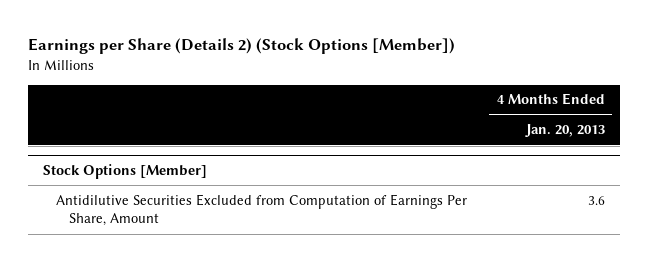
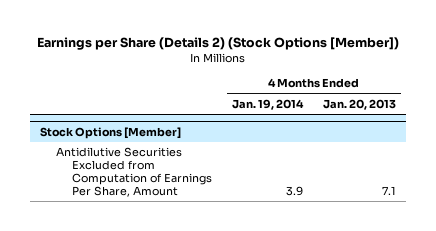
none -> [231,98,304,110] Jan. 19, 2014
[587,195,605,205] 3.6 -> [382,185,397,195] 7.1

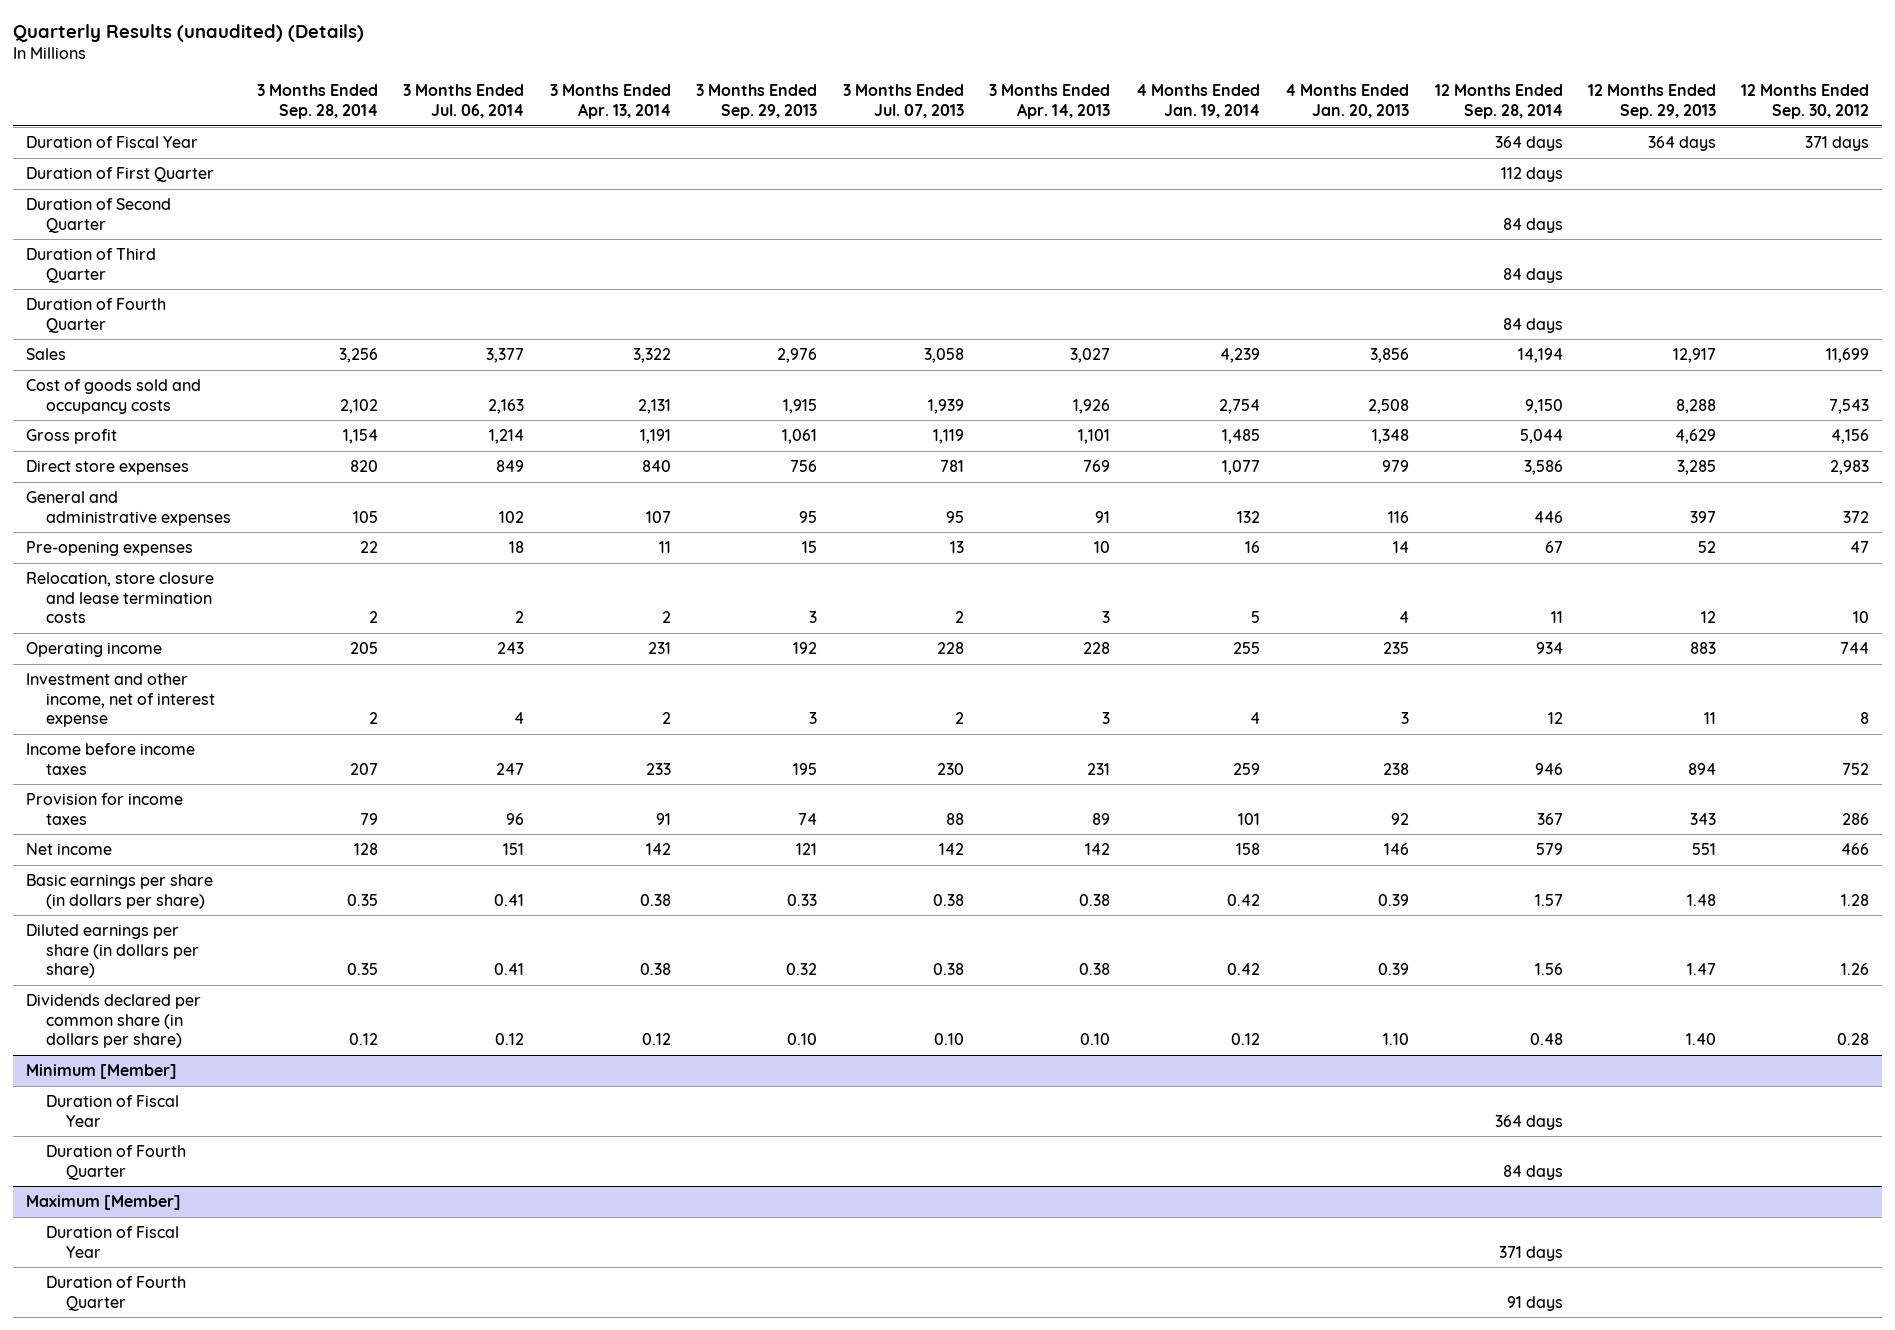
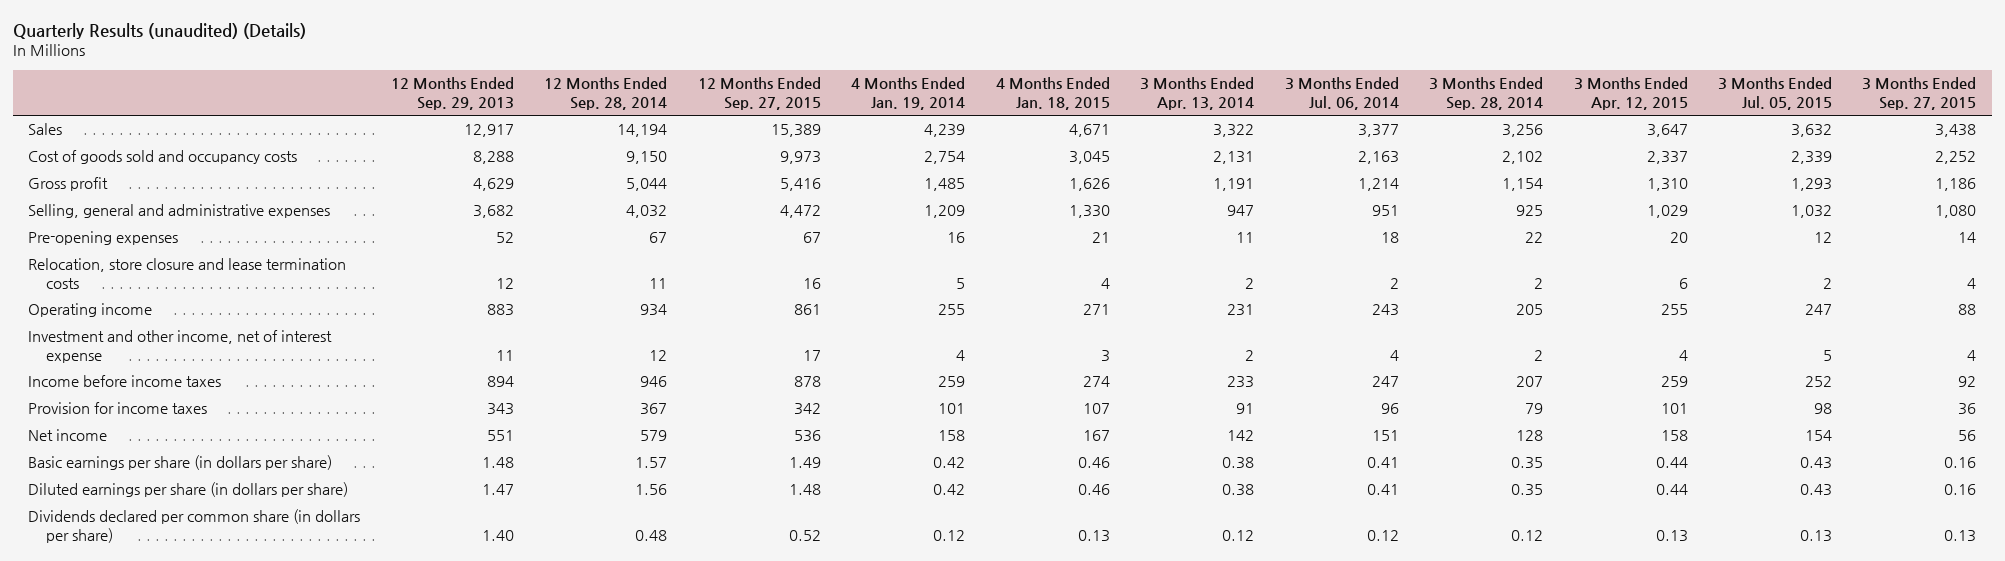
[696,84,818,120] 3 Months Ended Sep. 29, 2013 -> none
[842,84,964,119] 3 Months Ended Jul. 07, 2013 -> none
[989,84,1111,120] 3 Months Ended Apr. 14, 2013 -> none
[1285,84,1410,119] 4 Months Ended Jan. 20, 2013 -> none
[1741,84,1870,120] 12 Months Ended Sep. 30, 2012 -> none
none -> [697,77,821,110] 12 Months Ended Sep. 27, 2015
none -> [995,77,1110,110] 4 Months Ended Jan. 18, 2015
none -> [1573,77,1688,110] 3 Months Ended Apr. 12, 2015
none -> [1717,77,1832,110] 3 Months Ended Jul. 05, 2015
none -> [1862,77,1977,110] 3 Months Ended Sep. 27, 2015
[25,136,198,149] Duration of Fiscal Year -> none
[25,167,214,183] Duration of First Quarter -> none
[25,198,171,233] Duration of Second Quarter -> none
[25,248,156,283] Duration of Third Quarter -> none
[25,298,166,333] Duration of Fourth Quarter -> none
[25,460,189,476] Direct store expenses -> none
[25,491,232,526] General and administrative expenses -> [28,204,331,219] Selling, general and administrative expenses
[352,510,378,523] 105 -> [1516,205,1544,217] 925
[499,510,525,523] 102 -> [1371,205,1399,217] 951
[645,510,671,523] 107 -> [1227,205,1255,217] 947
[1236,510,1260,523] 132 -> [924,205,966,219] 1,209
[1533,510,1563,523] 446 -> [626,205,668,219] 4,032
[1689,510,1716,523] 397 -> [472,205,514,219] 3,682
[25,1064,177,1080] Minimum [Member] -> none
[46,1095,180,1127] Duration of Fiscal Year -> none
[46,1145,187,1180] Duration of Fourth Quarter -> none
[25,1195,181,1211] Maximum [Member] -> none
[46,1226,180,1258] Duration of Fiscal Year -> none
[46,1276,187,1311] Duration of Fourth Quarter -> none

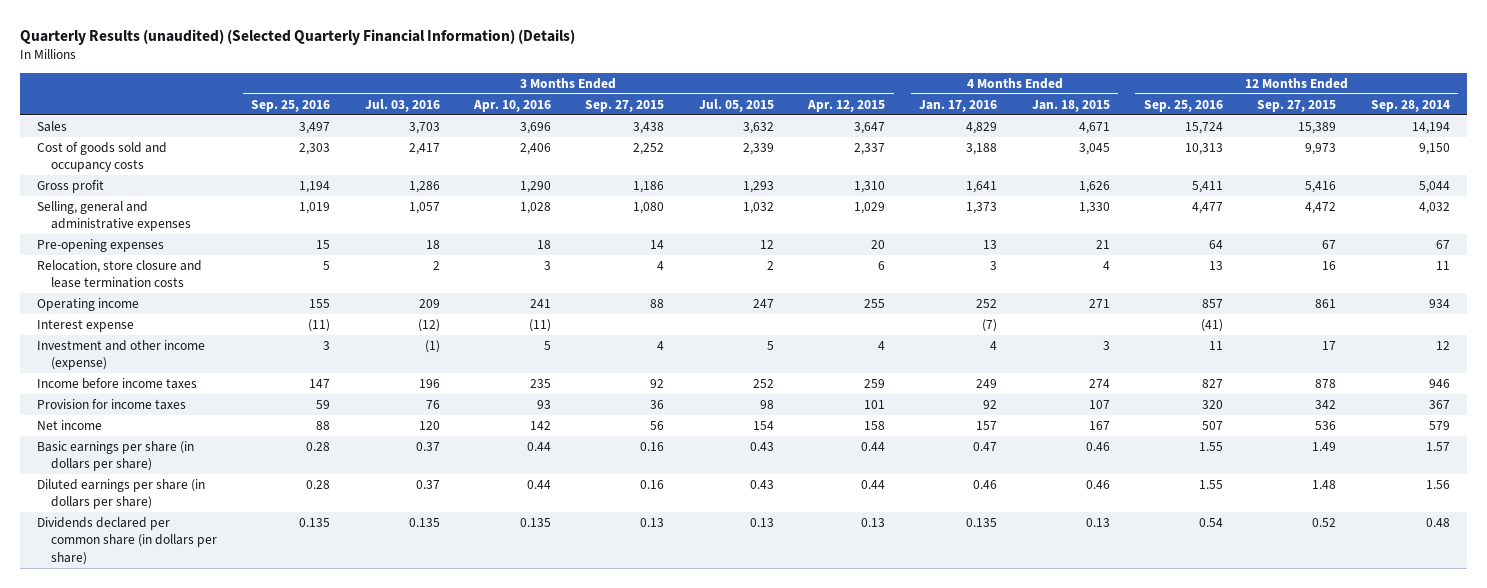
[13,22,307,39] Quarterly Results (unaudited) (Details) -> [19,28,575,45] Quarterly Results (unaudited) (Selected Quarterly Financial Information) (Details)
[390,77,514,110] 12 Months Ended Sep. 29, 2013 -> none
[851,77,966,110] 4 Months Ended Jan. 19, 2014 -> none
[1140,77,1255,110] 3 Months Ended Apr. 13, 2014 -> none
[1284,77,1399,110] 3 Months Ended Jul. 06, 2014 -> none
[1429,77,1544,110] 3 Months Ended Sep. 28, 2014 -> none
none -> [251,99,331,112] Sep. 25, 2016
none -> [364,98,440,112] Jul. 03, 2016
none -> [472,99,551,112] Apr. 10, 2016
none -> [919,99,998,112] Jan. 17, 2016
none -> [1144,99,1224,112] Sep. 25, 2016
none -> [36,319,134,333] Interest expense
[28,330,333,364] Investment and other income, net of interest expense -> [36,340,205,371] Investment and other income (expense)

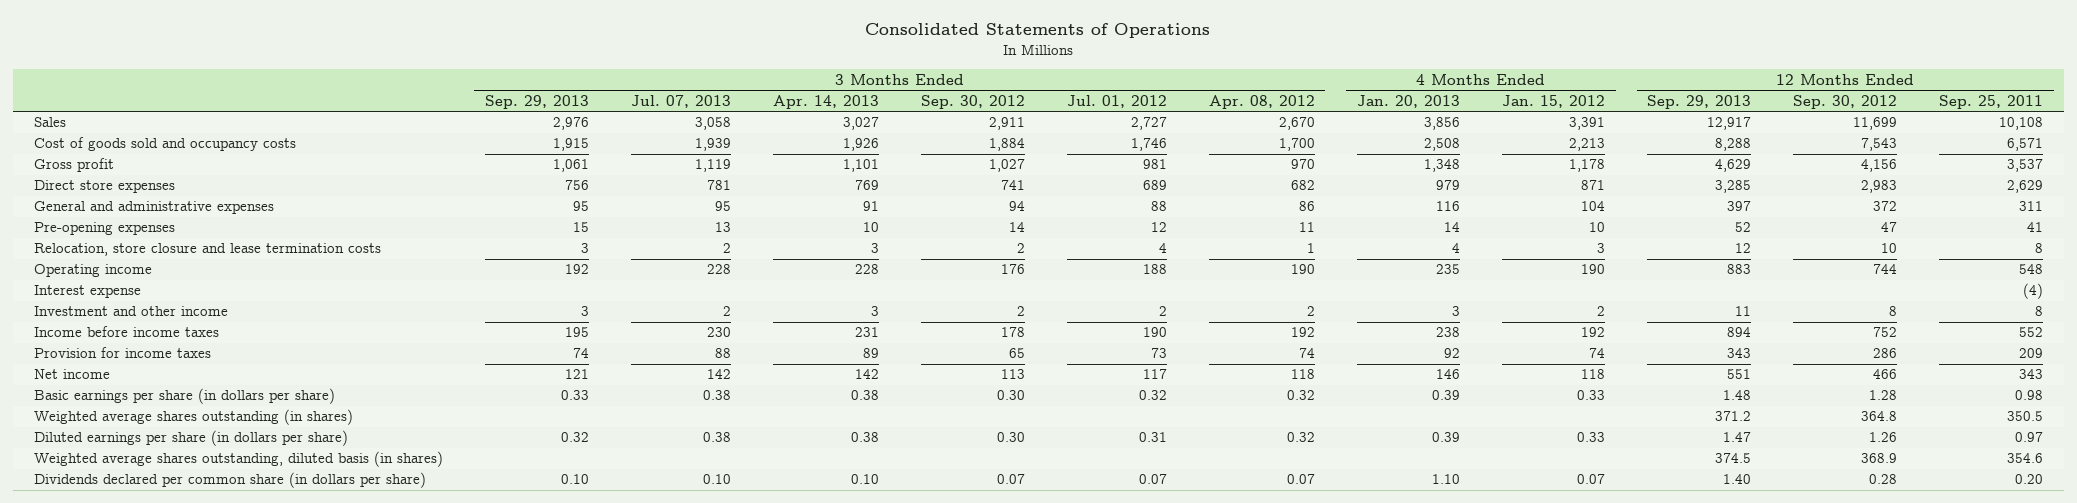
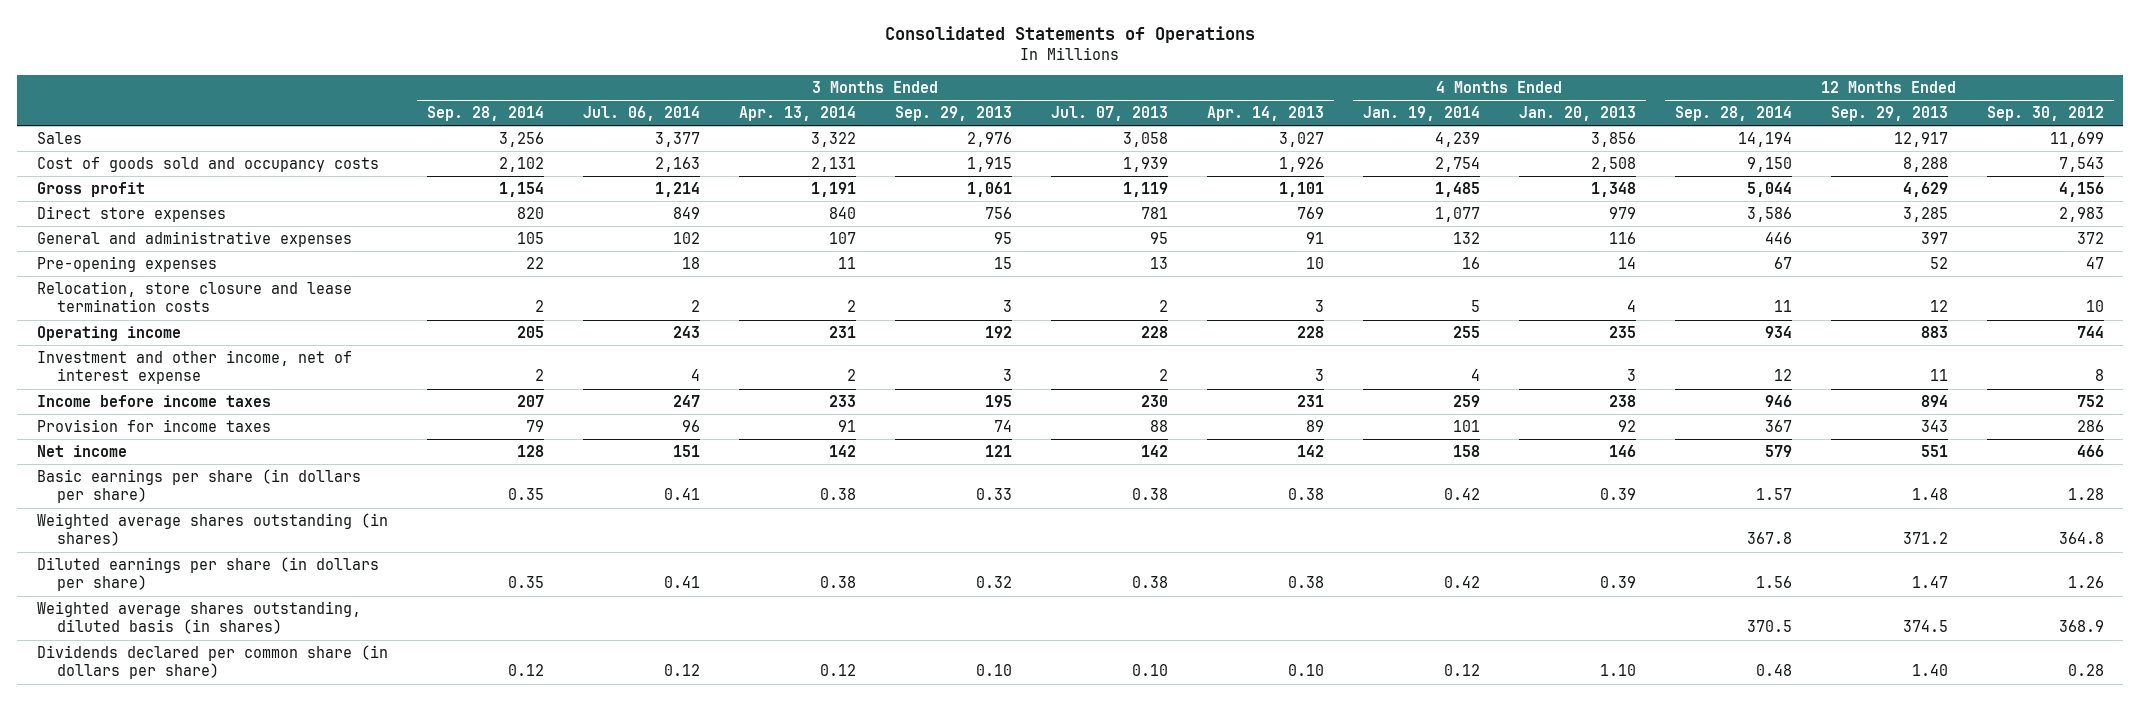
[920,94,1025,109] Sep. 30, 2012 -> none
[1066,94,1167,108] Jul. 01, 2012 -> none
[1208,94,1315,109] Apr. 08, 2012 -> none
[1502,94,1606,108] Jan. 15, 2012 -> none
[1939,94,2044,109] Sep. 25, 2011 -> none
none -> [426,105,544,121] Sep. 28, 2014
none -> [582,105,700,121] Jul. 06, 2014
none -> [738,105,856,121] Apr. 13, 2014
none -> [1362,105,1480,121] Jan. 19, 2014
none -> [1674,105,1792,121] Sep. 28, 2014
[33,285,141,299] Interest expense -> none
[33,306,228,317] Investment and other income -> [36,349,352,385] Investment and other income, net of interest expense

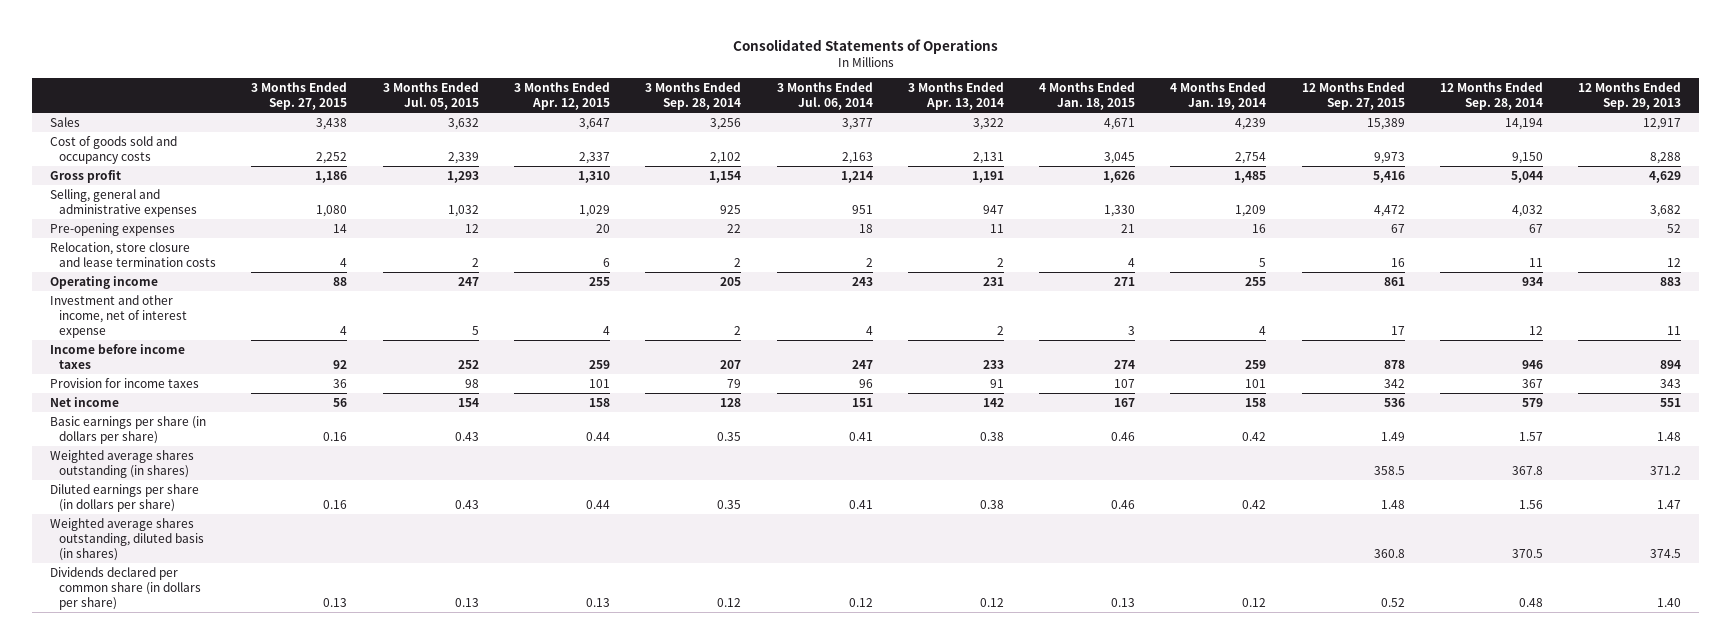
[894,105,1012,121] Sep. 29, 2013 -> none
[1050,105,1168,121] Jul. 07, 2013 -> none
[1206,105,1324,121] Apr. 14, 2013 -> none
[1518,105,1636,121] Jan. 20, 2013 -> none
[1986,105,2104,121] Sep. 30, 2012 -> none
none -> [251,82,348,110] 3 Months Ended Sep. 27, 2015
none -> [382,82,479,110] 3 Months Ended Jul. 05, 2015
none -> [513,82,610,110] 3 Months Ended Apr. 12, 2015
none -> [1039,82,1136,110] 4 Months Ended Jan. 18, 2015
none -> [1301,82,1405,110] 12 Months Ended Sep. 27, 2015
[36,205,226,222] Direct store expenses -> none
[36,230,352,247] General and administrative expenses -> [49,188,197,217] Selling, general and administrative expenses
[516,231,544,244] 105 -> [720,204,742,214] 925
[672,231,700,244] 102 -> [851,204,873,214] 951
[828,231,856,244] 107 -> [982,204,1004,214] 947
[1452,231,1480,244] 132 -> [1235,204,1267,217] 1,209
[1764,231,1792,244] 446 -> [1512,204,1544,217] 4,032
[1920,231,1948,244] 397 -> [1650,204,1682,217] 3,682

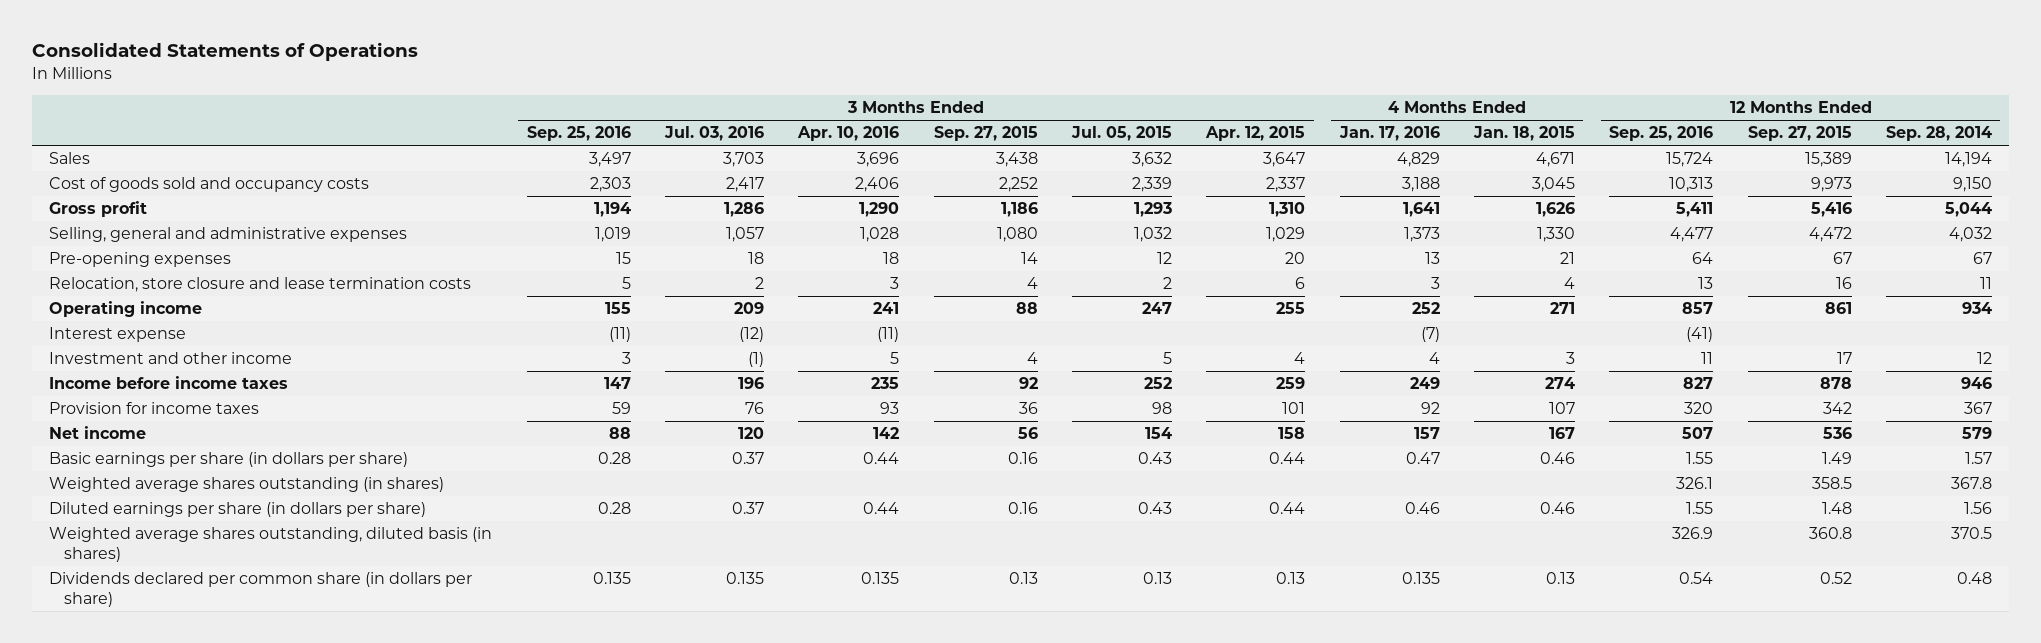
[645,82,742,110] 3 Months Ended Sep. 28, 2014 -> none
[776,82,873,110] 3 Months Ended Jul. 06, 2014 -> none
[907,82,1004,110] 3 Months Ended Apr. 13, 2014 -> none
[1170,82,1267,110] 4 Months Ended Jan. 19, 2014 -> none
[1578,82,1682,110] 12 Months Ended Sep. 29, 2013 -> none
none -> [526,126,631,142] Sep. 25, 2016
none -> [664,126,765,142] Jul. 03, 2016
none -> [797,126,900,142] Apr. 10, 2016
none -> [1338,126,1440,142] Jan. 17, 2016
none -> [1609,126,1714,142] Sep. 25, 2016
none -> [49,327,187,343] Interest expense
[49,294,187,338] Investment and other income, net of interest expense -> [49,352,293,365] Investment and other income

